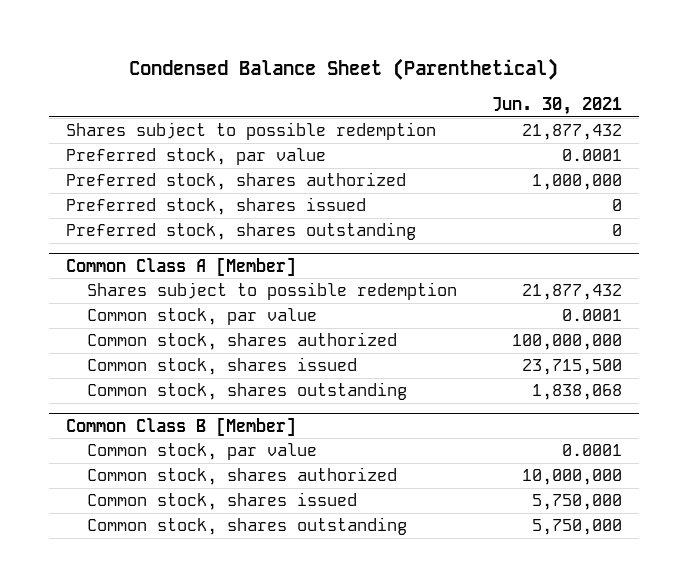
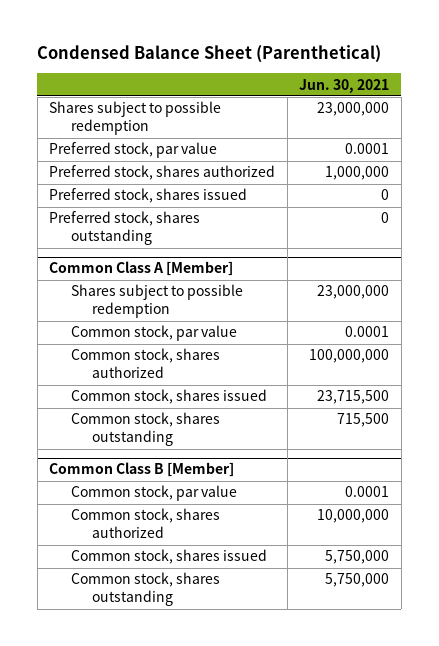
[521,124,622,141] 21,877,432 -> [317,102,390,117] 23,000,000
[521,284,622,301] 21,877,432 -> [317,285,390,300] 23,000,000
[531,384,622,401] 1,838,068 -> [337,413,390,428] 715,500

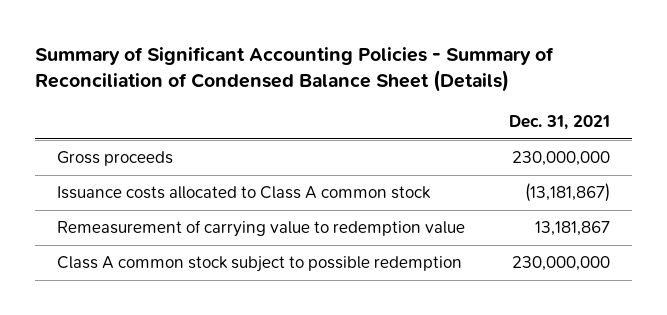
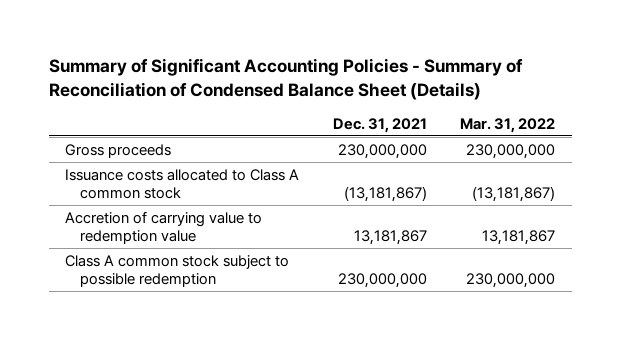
none -> [460,117,556,133] Mar. 31, 2022
[56,220,465,238] Remeasurement of carrying value to redemption value -> [65,210,263,245] Accretion of carrying value to redemption value

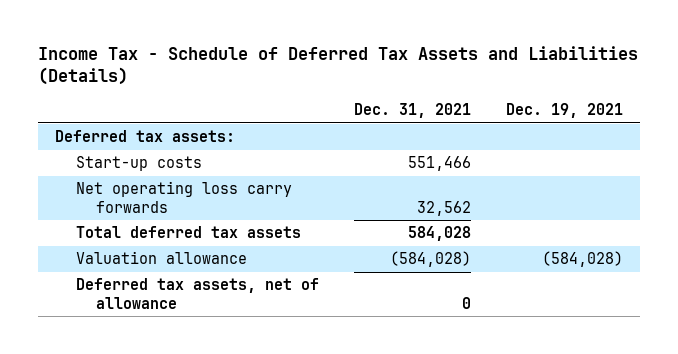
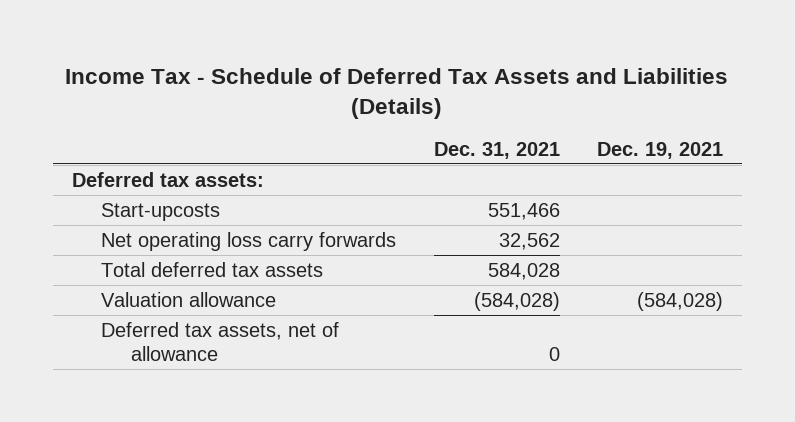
[75,156,202,172] Start-up costs -> [101,202,221,221] Start-upcosts

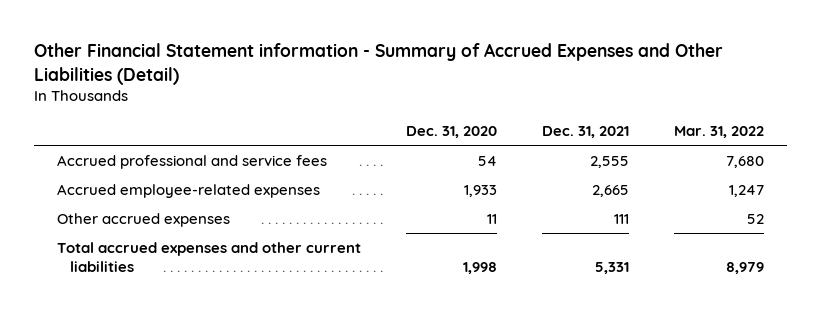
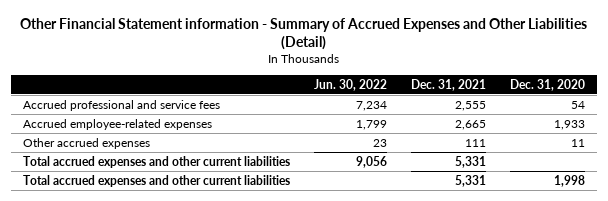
[674,126,765,139] Mar. 31, 2022 -> none
none -> [313,78,387,91] Jun. 30, 2022
none -> [22,155,290,168] Total accrued expenses and other current liabilities

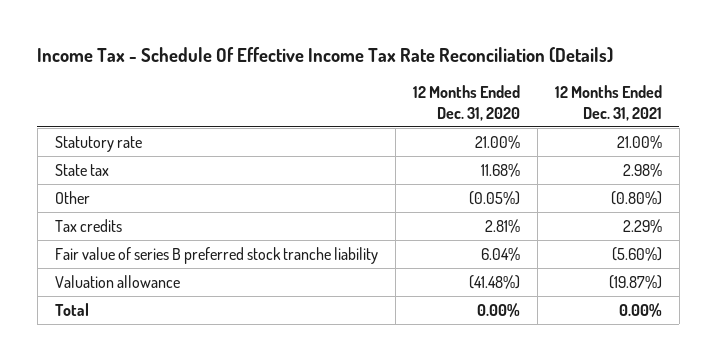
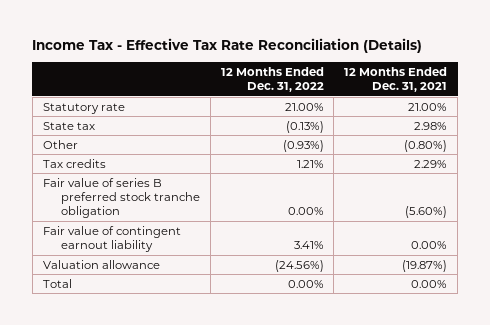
[37,47,614,64] Income Tax - Schedule Of Effective Income Tax Rate Reconciliation (Details) -> [32,38,423,54] Income Tax - Effective Tax Rate Reconciliation (Details)
[412,85,520,121] 12 Months Ended Dec. 31, 2020 -> none
none -> [220,66,324,93] 12 Months Ended Dec. 31, 2022
[54,247,378,265] Fair value of series B preferred stock tranche liability -> [42,177,201,219] Fair value of series B preferred stock tranche obligation
none -> [42,225,181,253] Fair value of contingent earnout liability

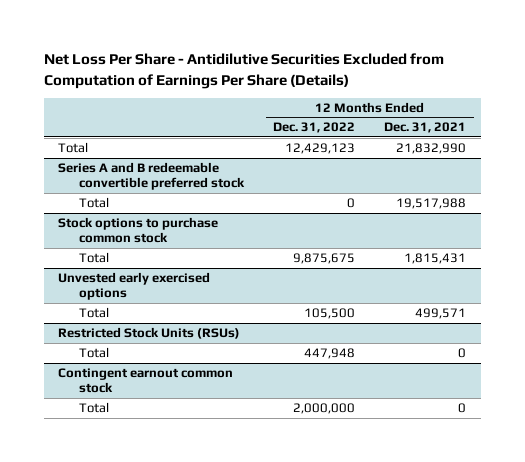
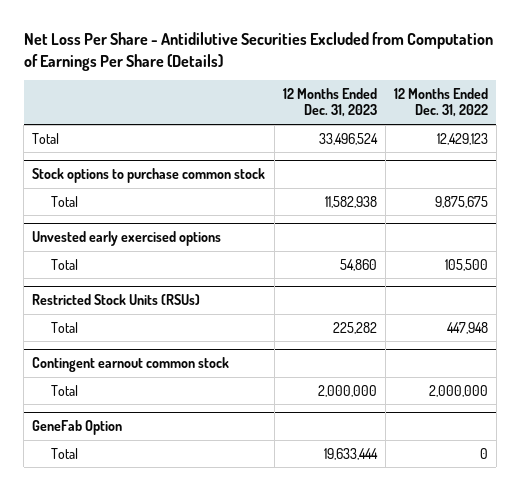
[384,122,467,134] Dec. 31, 2021 -> none
none -> [282,88,377,118] 12 Months Ended Dec. 31, 2023
[58,162,245,191] Series A and B redeemable convertible preferred stock -> none
[78,197,109,209] Total -> none
none -> [32,419,123,435] GeneFab Option
none -> [50,447,78,459] Total

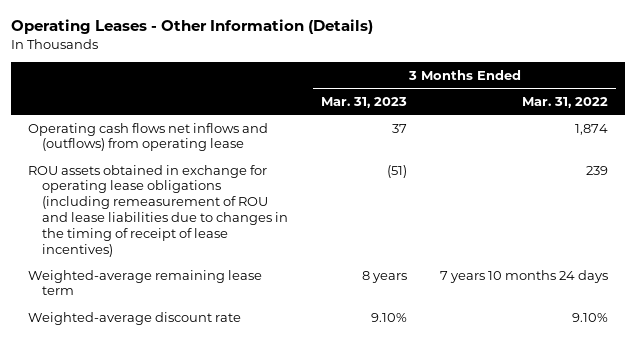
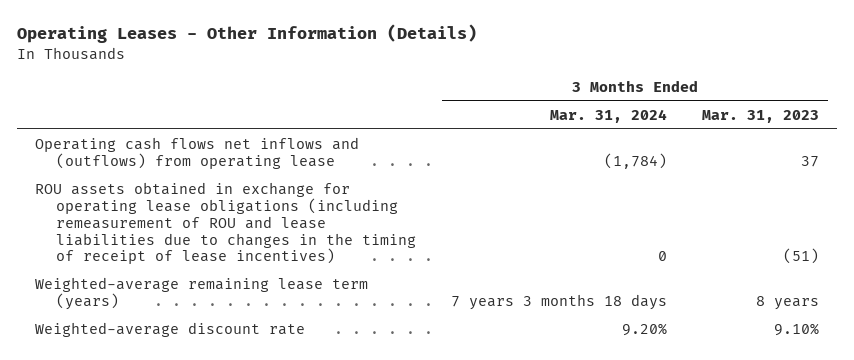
[522,97,609,109] Mar. 31, 2022 -> none
none -> [549,108,667,123] Mar. 31, 2024
[27,269,262,296] Weighted-average remaining lease term -> [34,277,368,310] Weighted-average remaining lease term (years)

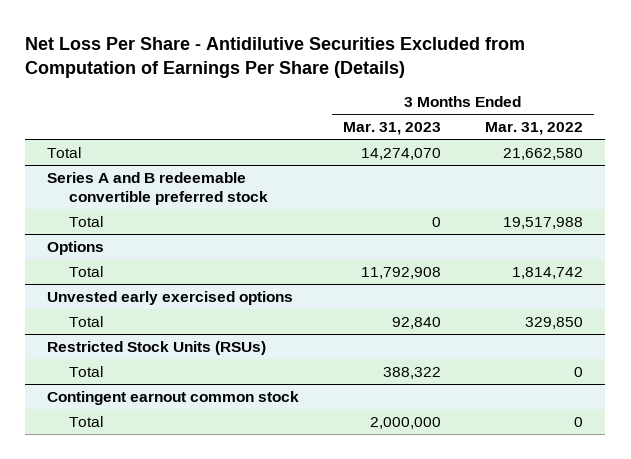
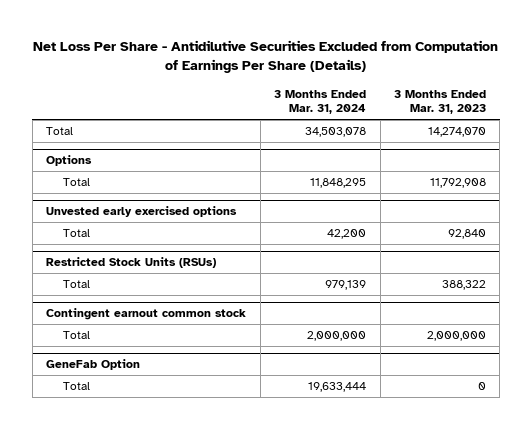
[485,122,584,136] Mar. 31, 2022 -> none
none -> [274,89,367,115] 3 Months Ended Mar. 31, 2024
[47,171,269,205] Series A and B redeemable convertible preferred stock -> none
[69,215,104,227] Total -> none
none -> [46,359,141,371] GeneFab Option
none -> [63,382,91,391] Total

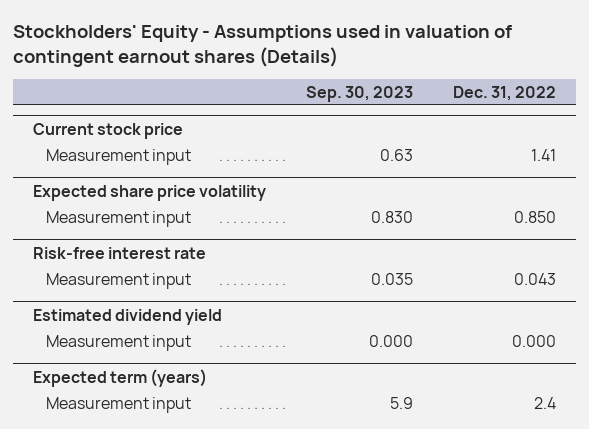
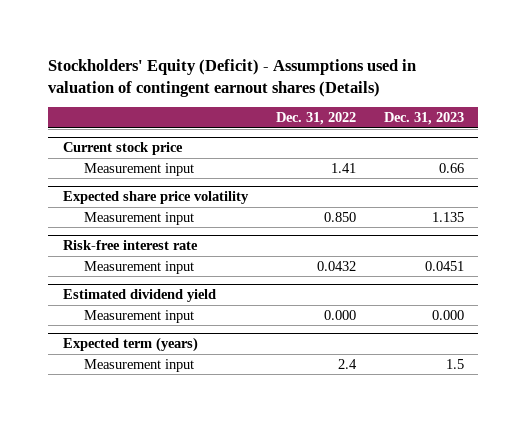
[13,25,513,68] Stockholders' Equity - Assumptions used in valuation of contingent earnout shares (Details) -> [48,58,417,98] Stockholders' Equity (Deficit) - Assumptions used in valuation of contingent earnout shares (Details)
[306,85,414,102] Sep. 30, 2023 -> none
none -> [383,112,464,126] Dec. 31, 2023
[514,272,557,285] 0.043 -> [316,260,356,271] 0.0432

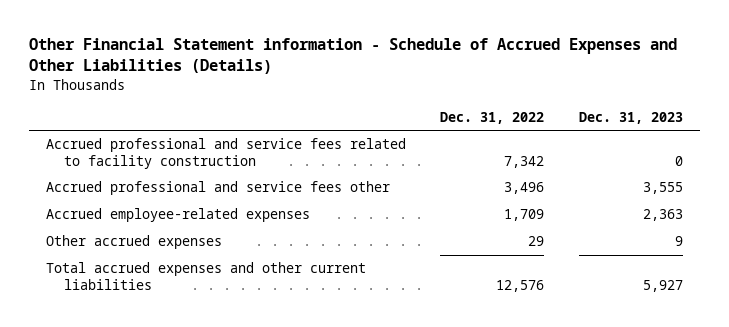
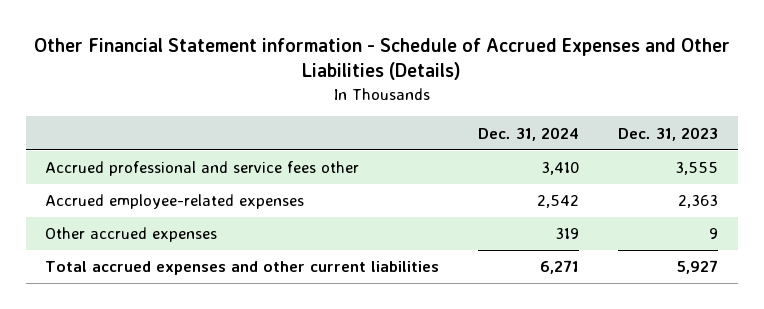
[440,111,545,124] Dec. 31, 2022 -> none
none -> [478,126,580,141] Dec. 31, 2024
[46,138,407,169] Accrued professional and service fees related to facility construction -> none

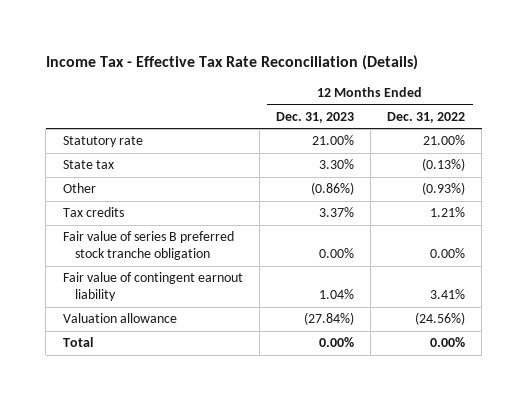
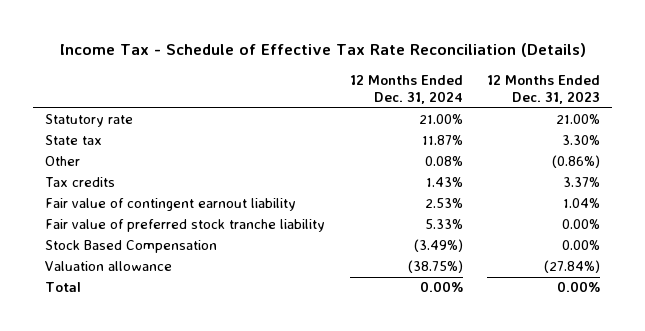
[45,54,418,70] Income Tax - Effective Tax Rate Reconciliation (Details) -> [59,43,586,58] Income Tax - Schedule of Effective Tax Rate Reconciliation (Details)
[386,111,465,123] Dec. 31, 2022 -> none
none -> [349,75,463,105] 12 Months Ended Dec. 31, 2024
[62,231,234,261] Fair value of series B preferred stock tranche obligation -> none
none -> [45,219,326,233] Fair value of preferred stock tranche liability
none -> [45,240,218,254] Stock Based Compensation

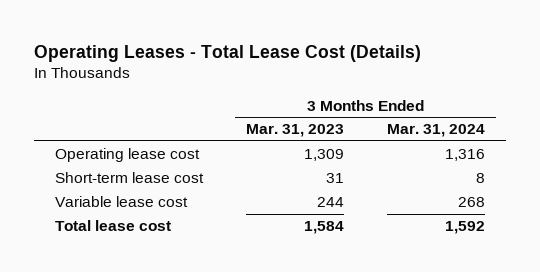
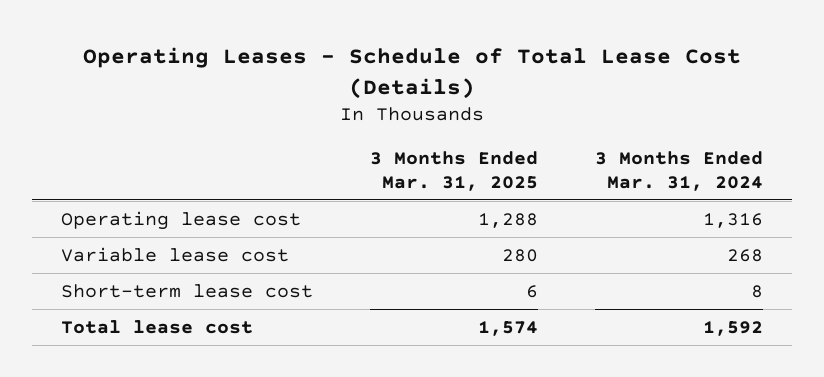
[33,44,421,62] Operating Leases - Total Lease Cost (Details) -> [83,46,742,99] Operating Leases - Schedule of Total Lease Cost (Details)
[246,124,345,138] Mar. 31, 2023 -> none
none -> [370,151,539,191] 3 Months Ended Mar. 31, 2025
[55,172,205,184] Short-term lease cost -> [60,284,313,299] Short-term lease cost

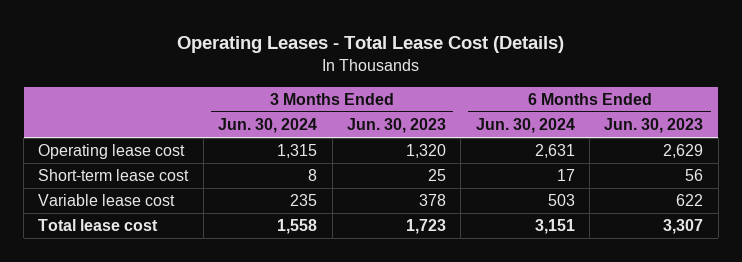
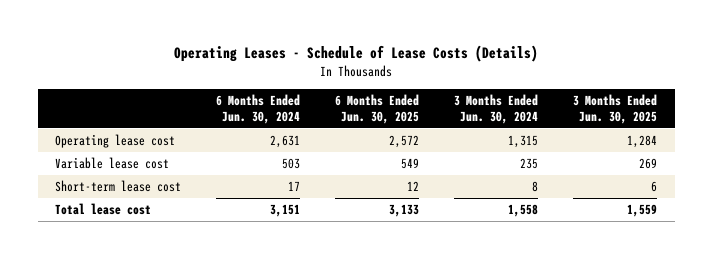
[176,35,564,53] Operating Leases - Total Lease Cost (Details) -> [174,45,539,63] Operating Leases - Schedule of Lease Costs (Details)
[346,118,446,134] Jun. 30, 2023 -> none
[604,118,704,134] Jun. 30, 2023 -> none
none -> [335,93,420,124] 6 Months Ended Jun. 30, 2025
none -> [573,93,658,124] 3 Months Ended Jun. 30, 2025
[38,169,190,182] Short-term lease cost -> [55,180,182,193] Short-term lease cost

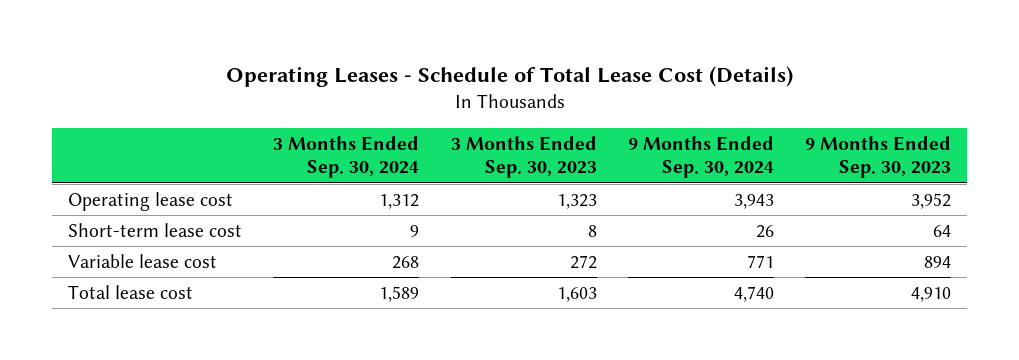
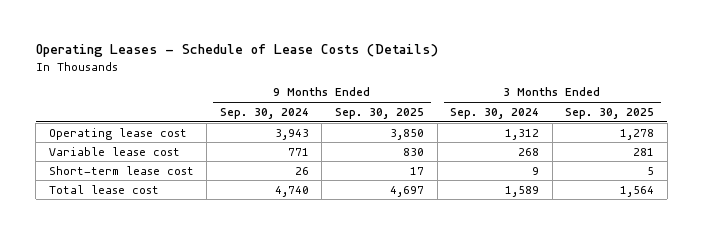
[225,66,793,88] Operating Leases - Schedule of Total Lease Cost (Details) -> [35,44,438,58] Operating Leases - Schedule of Lease Costs (Details)
[450,135,597,179] 3 Months Ended Sep. 30, 2023 -> none
[805,135,952,179] 9 Months Ended Sep. 30, 2023 -> none
none -> [335,107,425,119] Sep. 30, 2025
none -> [565,107,655,119] Sep. 30, 2025
[67,222,242,237] Short-term lease cost -> [48,165,194,175] Short-term lease cost

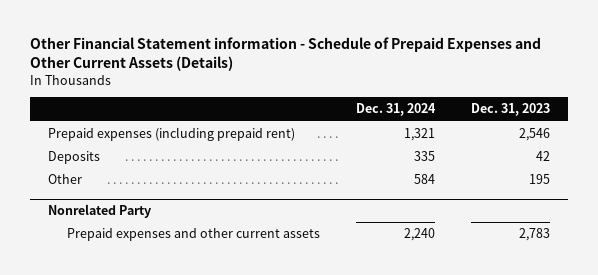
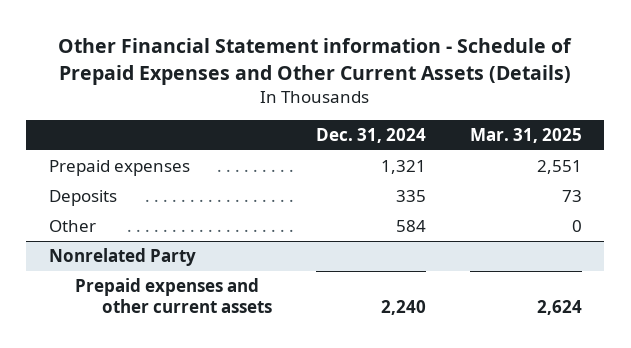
[471,103,551,117] Dec. 31, 2023 -> none
none -> [470,128,583,144] Mar. 31, 2025
[47,127,295,142] Prepaid expenses (including prepaid rent) -> [48,160,190,177] Prepaid expenses

